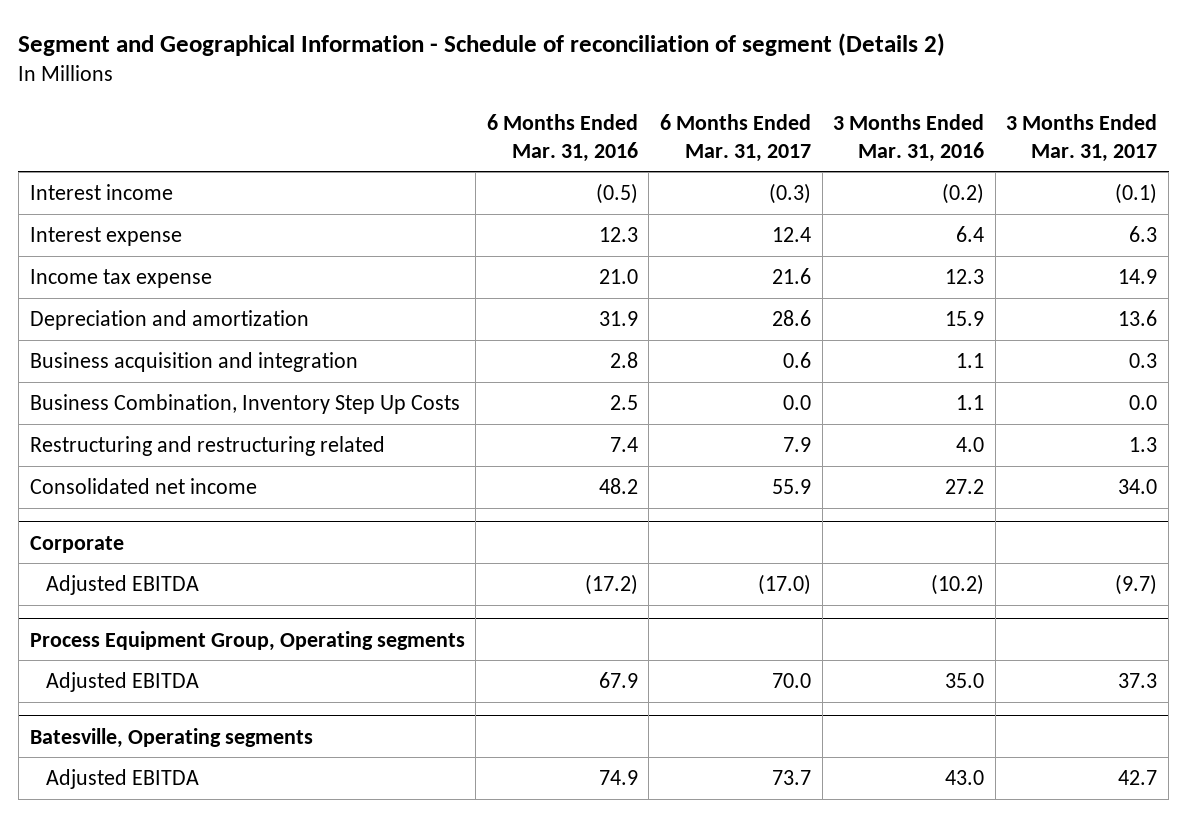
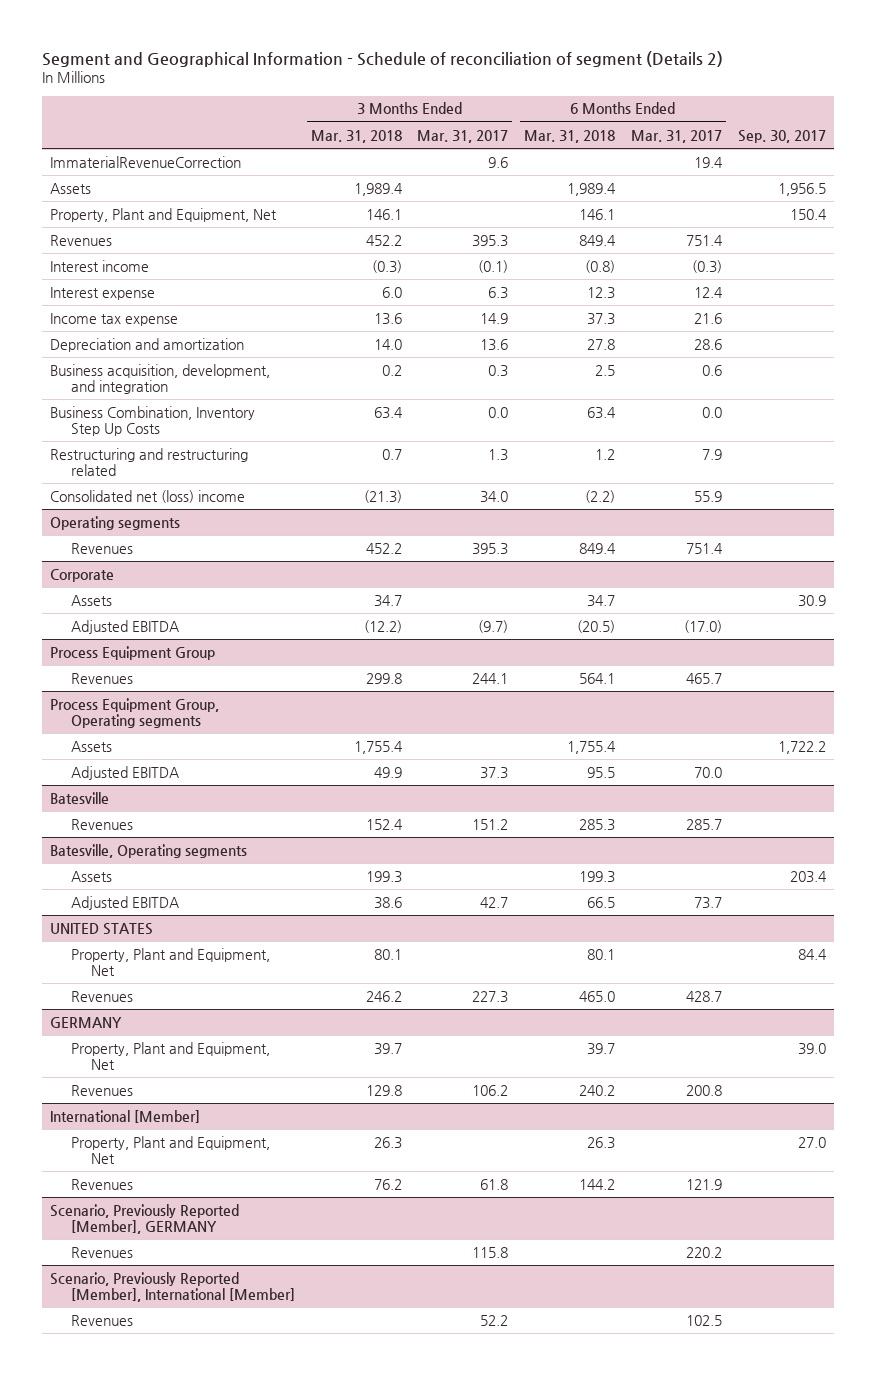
[486,114,638,162] 6 Months Ended Mar. 31, 2016 -> none
[833,114,985,162] 3 Months Ended Mar. 31, 2016 -> none
none -> [310,129,402,143] Mar. 31, 2018
none -> [524,129,616,143] Mar. 31, 2018
none -> [738,129,827,143] Sep. 30, 2017
none -> [50,155,242,168] ImmaterialRevenueCorrection
none -> [50,182,92,194] Assets
none -> [50,207,278,222] Property, Plant and Equipment, Net
none -> [50,234,113,246] Revenues
[29,351,358,372] Business acquisition and integration -> [50,363,271,394] Business acquisition, development, and integration
[29,477,257,494] Consolidated net income -> [50,489,246,503] Consolidated net (loss) income
none -> [50,515,181,530] Operating segments
none -> [70,542,133,554] Revenues
none -> [70,594,112,606] Assets
none -> [50,645,216,660] Process Equipment Group
none -> [70,672,133,684] Revenues
none -> [70,740,112,752] Assets
none -> [50,791,110,804] Batesville
none -> [70,818,133,830] Revenues
none -> [70,870,112,882] Assets
none -> [50,922,154,935] UNITED STATES
none -> [70,947,270,976] Property, Plant and Equipment, Net
none -> [70,990,133,1002] Revenues
none -> [50,1016,123,1028] GERMANY
none -> [70,1041,270,1070] Property, Plant and Equipment, Net
none -> [70,1084,133,1096] Revenues
none -> [50,1109,201,1123] International [Member]
none -> [70,1135,270,1164] Property, Plant and Equipment, Net
none -> [70,1178,133,1190] Revenues
none -> [50,1203,240,1234] Scenario, Previously Reported [Member], GERMANY
none -> [70,1246,133,1258] Revenues
none -> [50,1271,295,1302] Scenario, Previously Reported [Member], International [Member]
none -> [70,1314,133,1326] Revenues

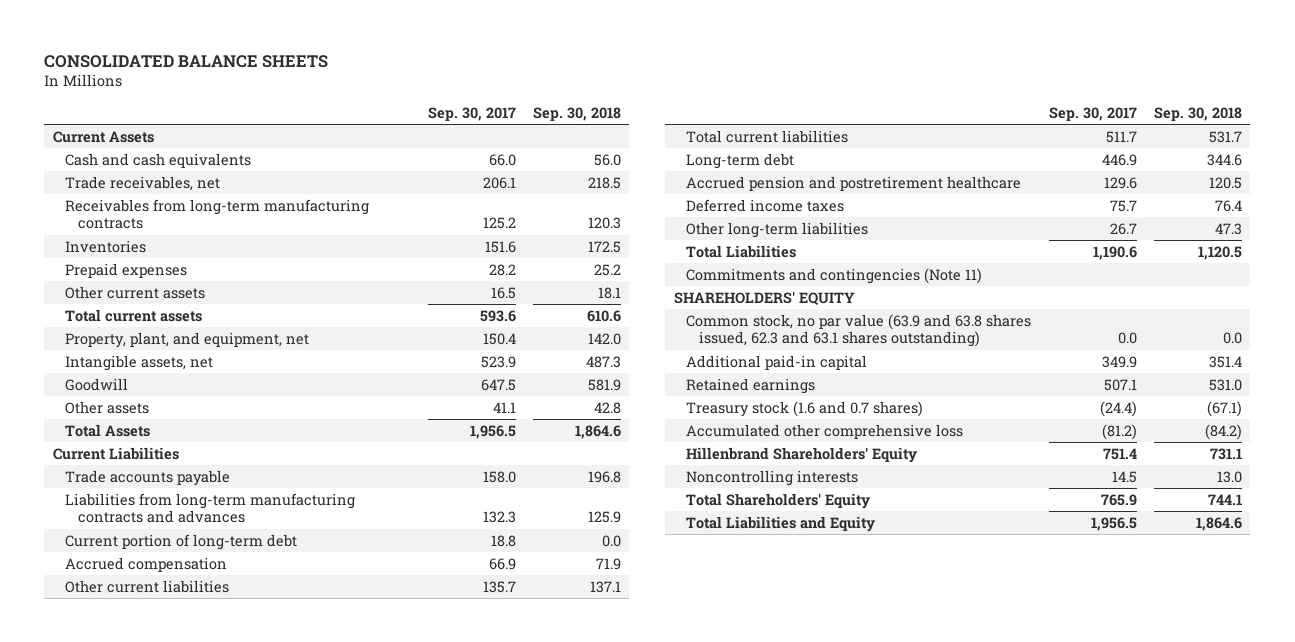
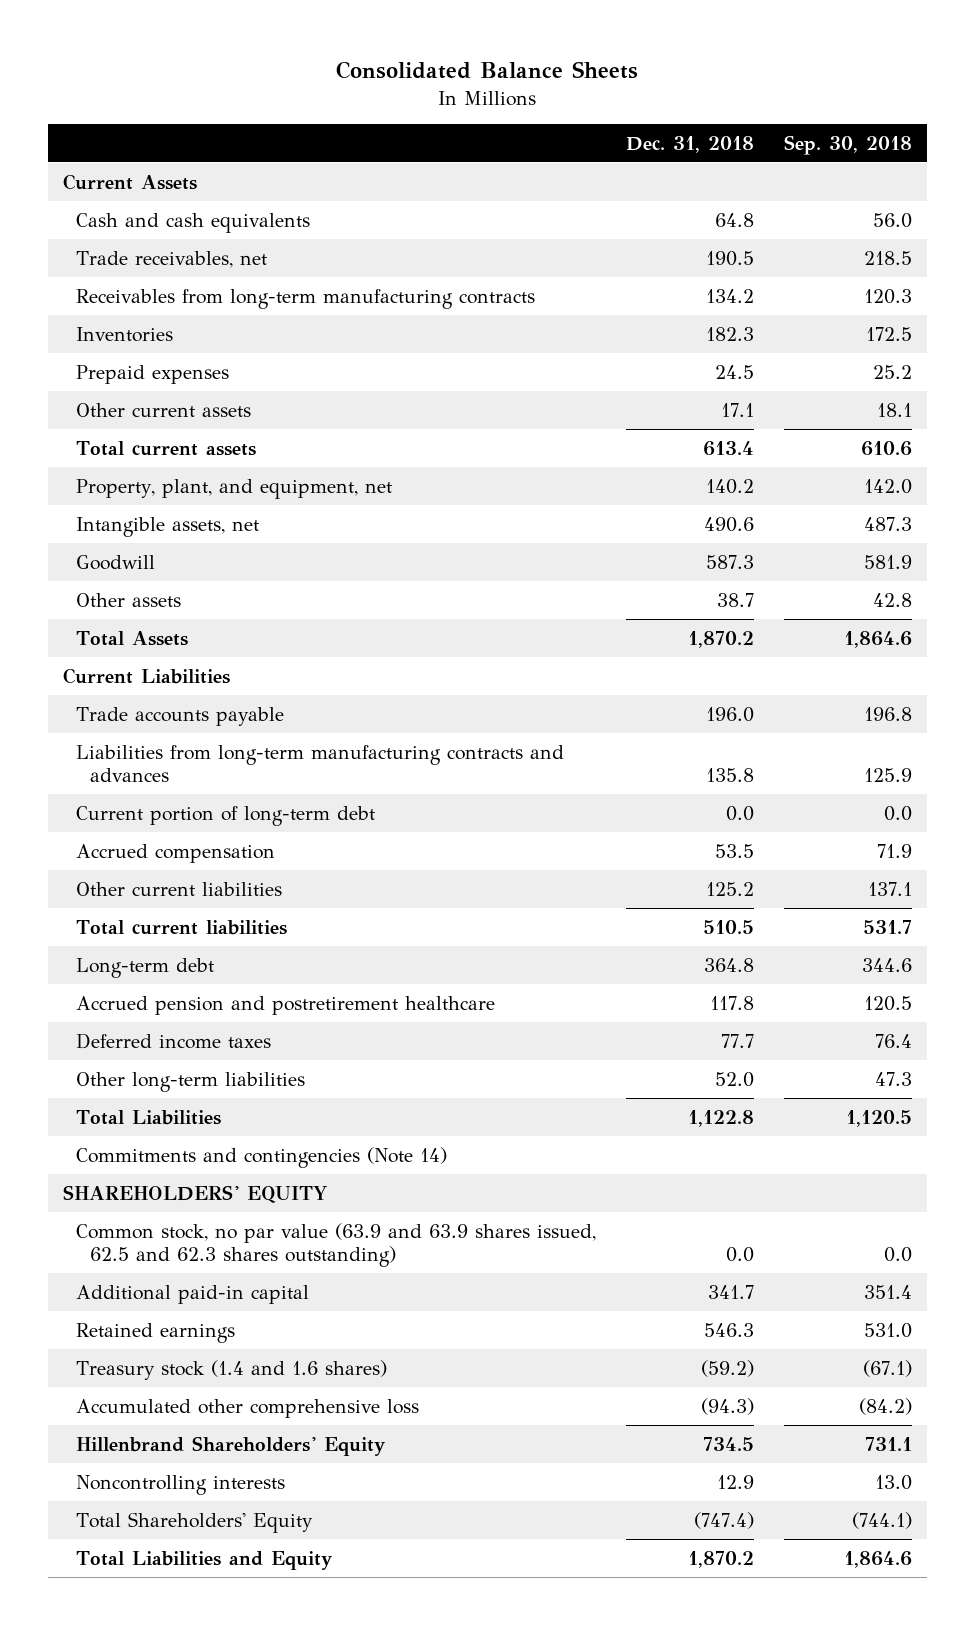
[44,54,329,68] CONSOLIDATED BALANCE SHEETS -> [336,61,639,80] Consolidated Balance Sheets
[427,106,516,121] Sep. 30, 2017 -> none
none -> [626,135,755,153] Dec. 31, 2018
[686,267,983,284] Commitments and contingencies (Note 11) -> [76,1146,448,1168] Commitments and contingencies (Note 14)
[686,313,1032,348] Common stock, no par value (63.9 and 63.8 shares issued, 62.3 and 63.1 shares outstanding) -> [76,1222,597,1268] Common stock, no par value (63.9 and 63.9 shares issued, 62.5 and 62.3 shares outstanding)
[686,400,924,417] Treasury stock (1.6 and 0.7 shares) -> [76,1359,388,1380] Treasury stock (1.4 and 1.6 shares)
[1207,493,1242,505] 744.1 -> [852,1511,913,1529] (744.1)

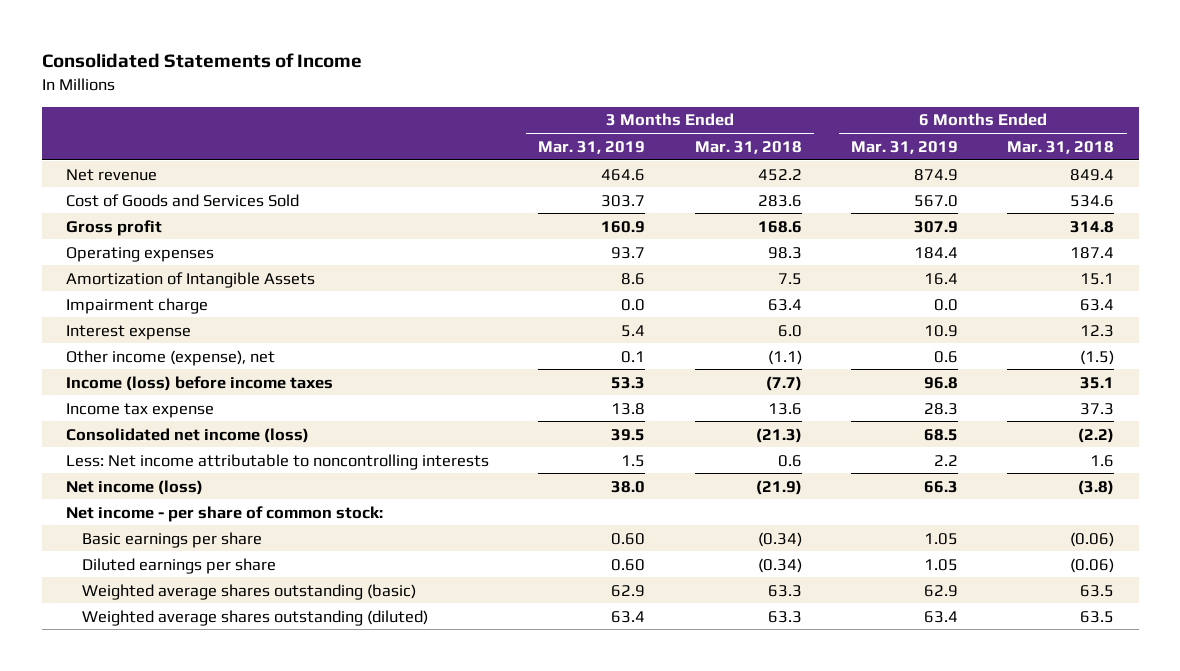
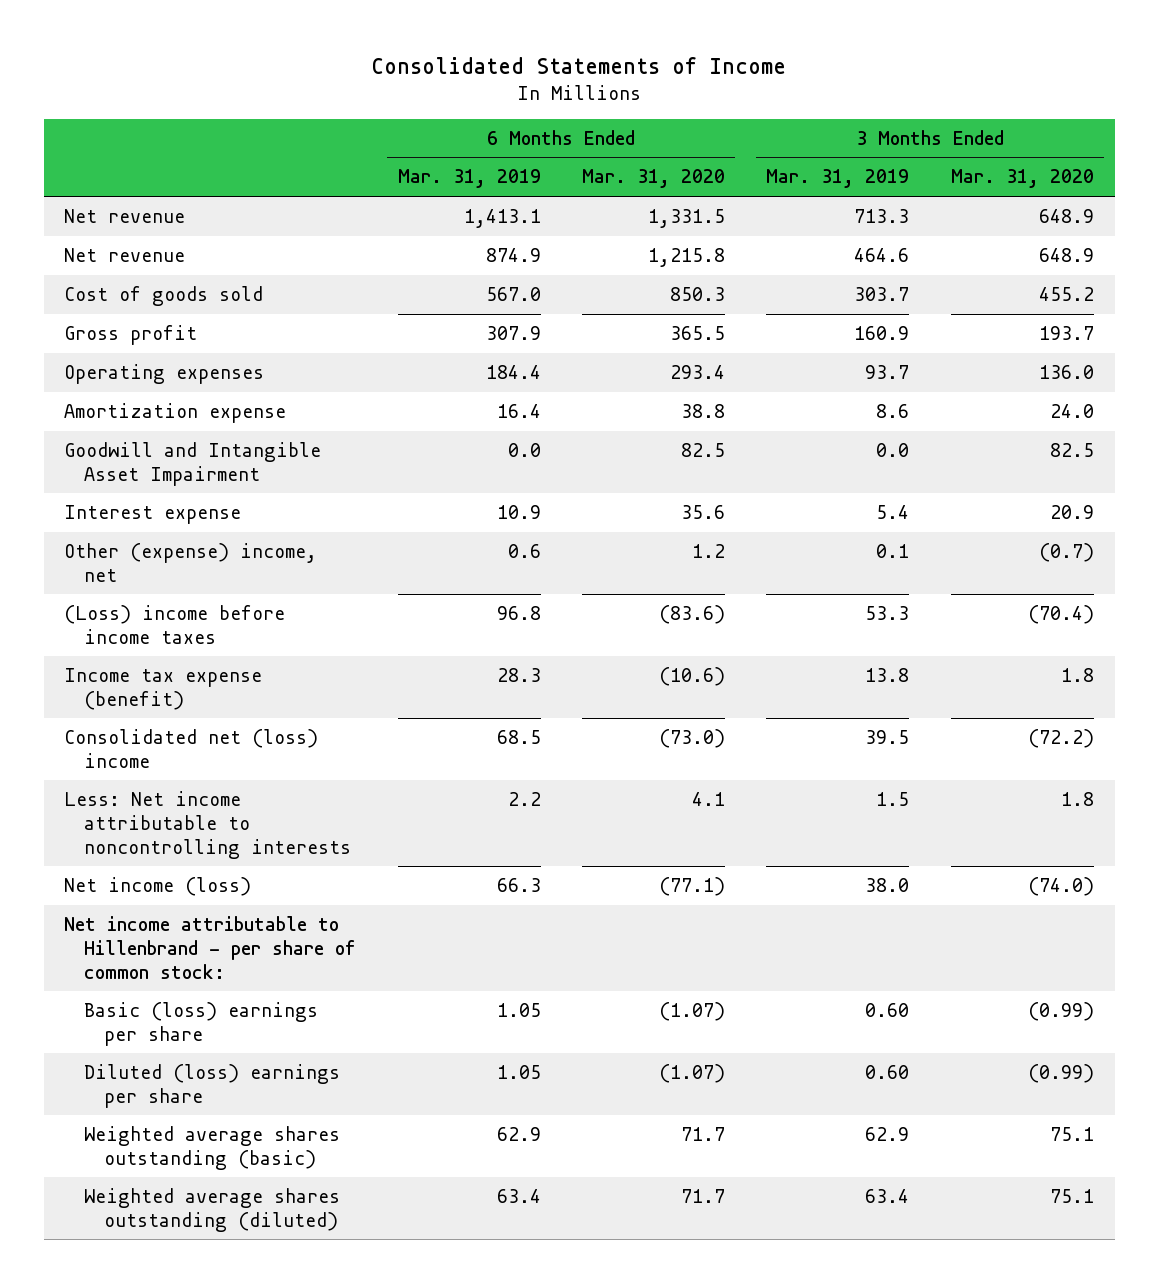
[694,140,802,154] Mar. 31, 2018 -> none
[1007,140,1115,154] Mar. 31, 2018 -> none
none -> [582,169,726,189] Mar. 31, 2020
none -> [950,169,1094,189] Mar. 31, 2020
none -> [64,208,186,223] Net revenue
[66,193,300,207] Cost of Goods and Services Sold -> [64,285,264,306] Cost of goods sold
[66,297,209,314] Impairment charge -> none
[66,271,316,288] Amortization of Intangible Assets -> [64,402,287,423] Amortization expense
none -> [64,441,322,486] Goodwill and Intangible Asset Impairment
[66,349,276,366] Other income (expense), net -> [64,542,318,582] Other (expense) income, net
[66,375,334,391] Income (loss) before income taxes -> [64,604,286,644] (Loss) income before income taxes
[66,402,215,418] Income tax expense -> [64,667,263,710] Income tax expense (benefit)
[66,427,310,443] Consolidated net income (loss) -> [64,728,319,768] Consolidated net (loss) income
[66,505,384,522] Net income - per share of common stock: -> [64,915,357,979] Net income attributable to Hillenbrand - per share of common stock:
[82,531,263,548] Basic earnings per share -> [84,1001,319,1046] Basic (loss) earnings per share
[82,557,277,574] Diluted earnings per share -> [84,1063,341,1108] Diluted (loss) earnings per share

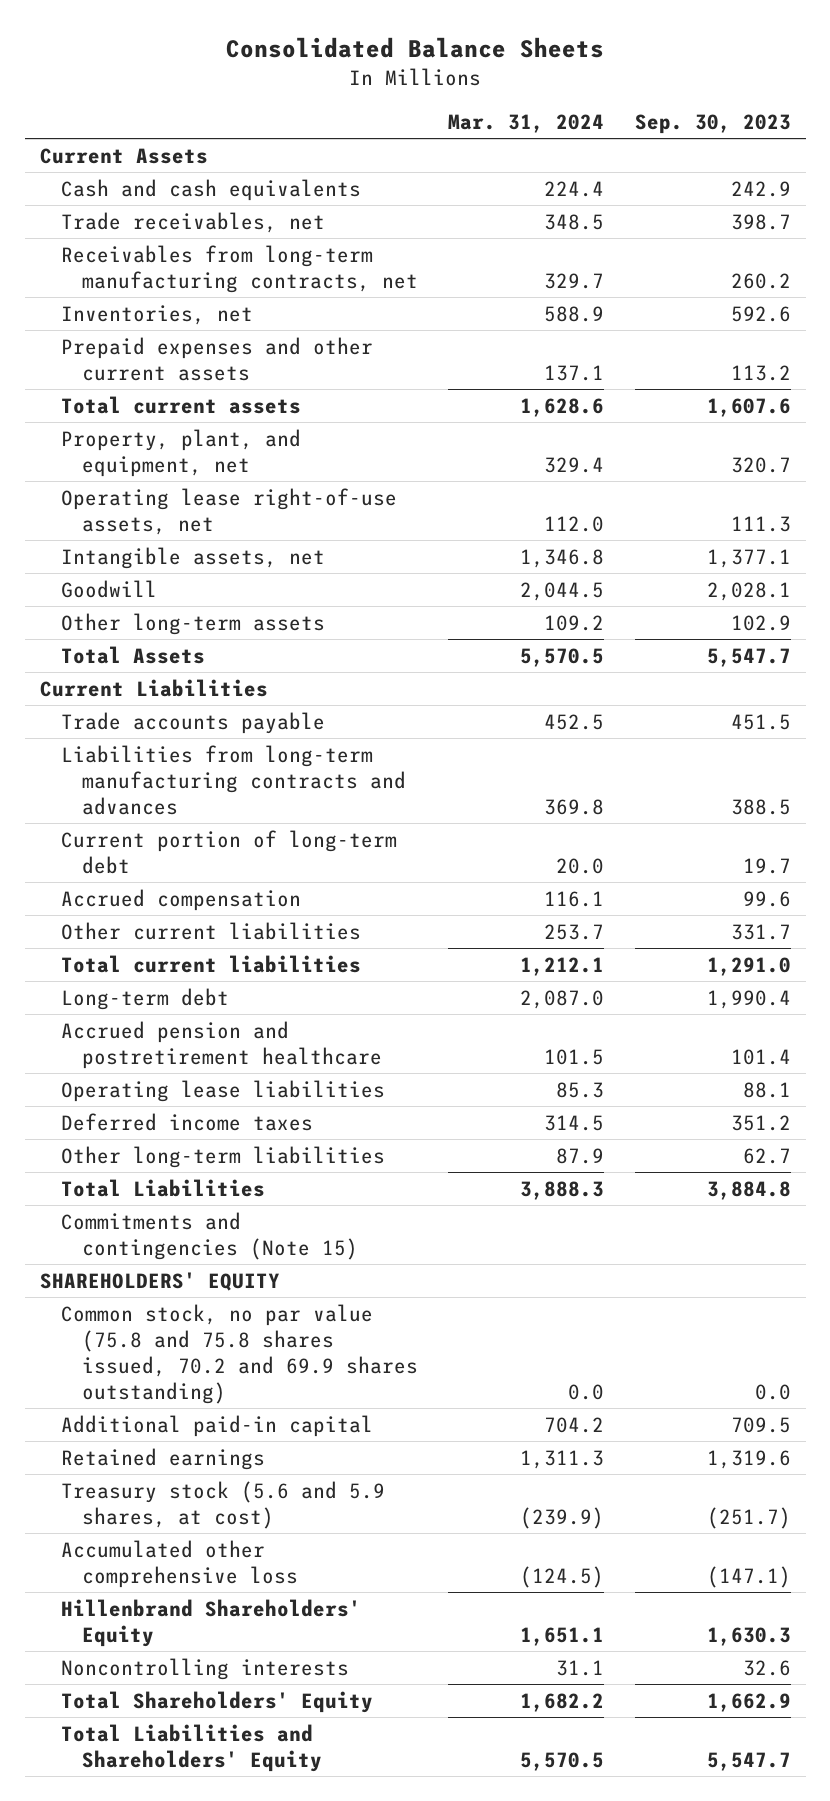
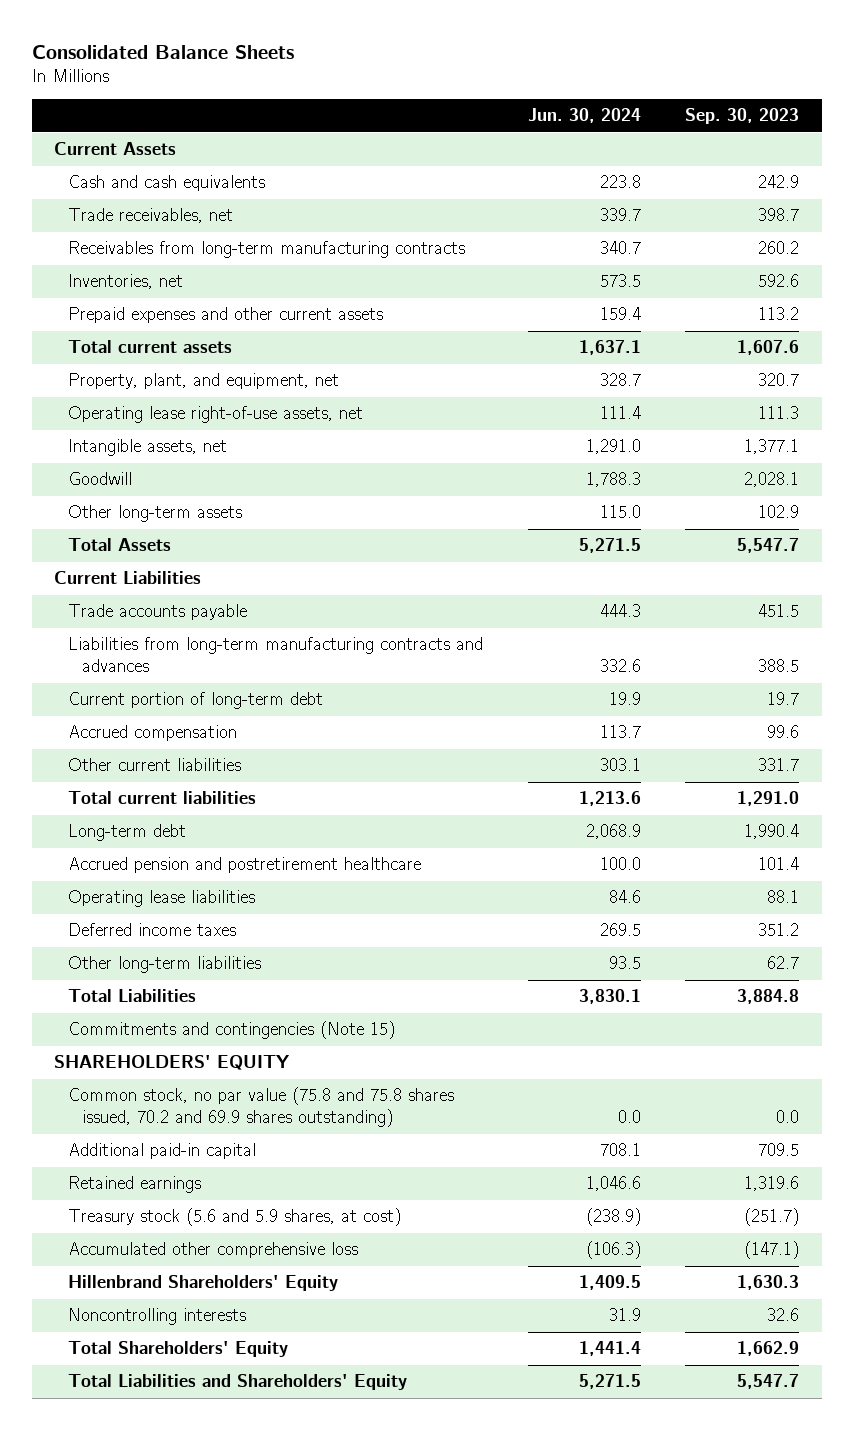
[448,114,605,134] Mar. 31, 2024 -> none
none -> [527,108,641,124] Jun. 30, 2024
[60,244,419,293] Receivables from long-term manufacturing contracts, net -> [67,241,465,259] Receivables from long-term manufacturing contracts

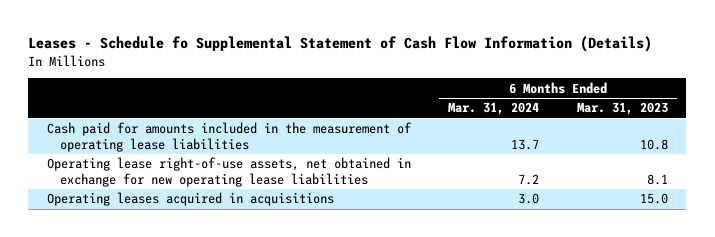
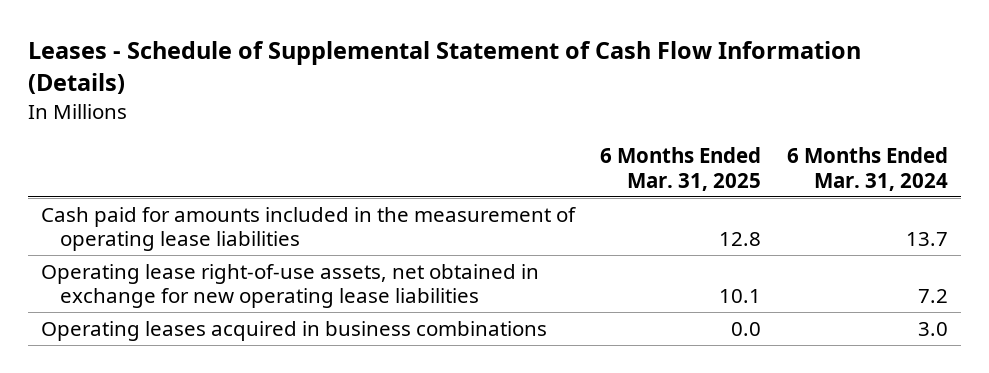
[28,36,653,53] Leases - Schedule fo Supplemental Statement of Cash Flow Information (Details) -> [27,41,861,95] Leases - Schedule of Supplemental Statement of Cash Flow Information (Details)
[576,102,668,116] Mar. 31, 2023 -> none
none -> [600,147,762,191] 6 Months Ended Mar. 31, 2025
[46,192,334,207] Operating leases acquired in acquisitions -> [40,320,547,341] Operating leases acquired in business combinations

